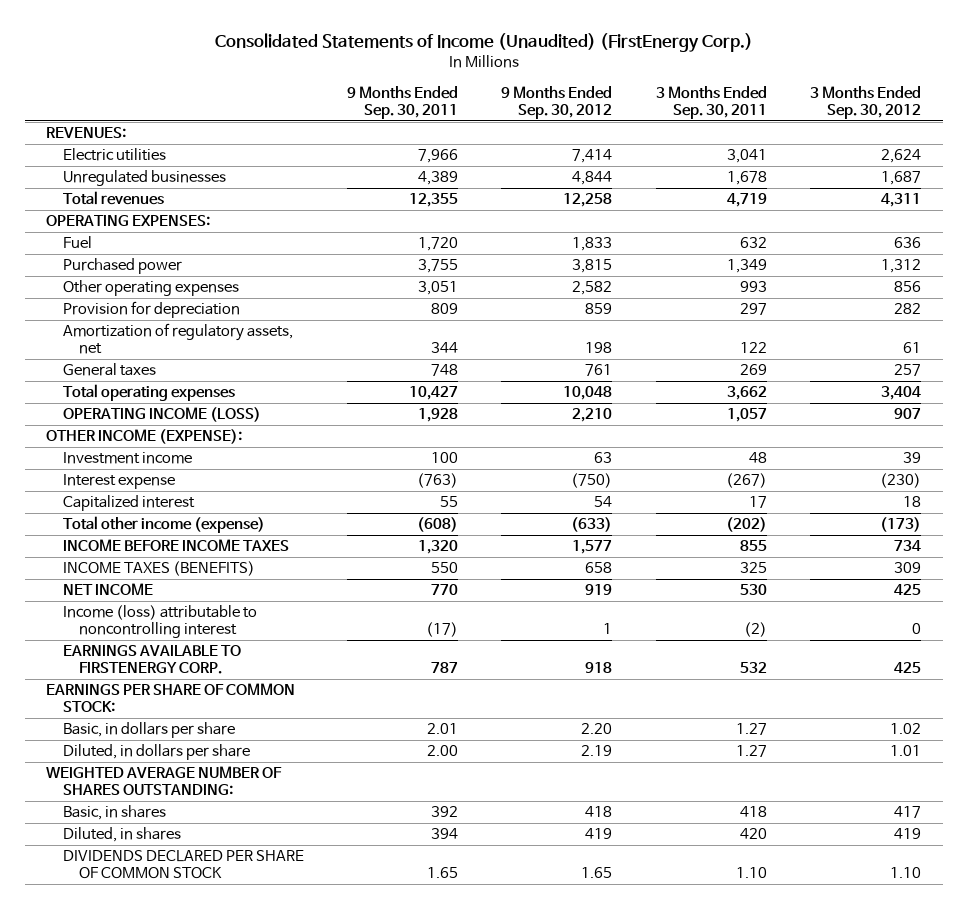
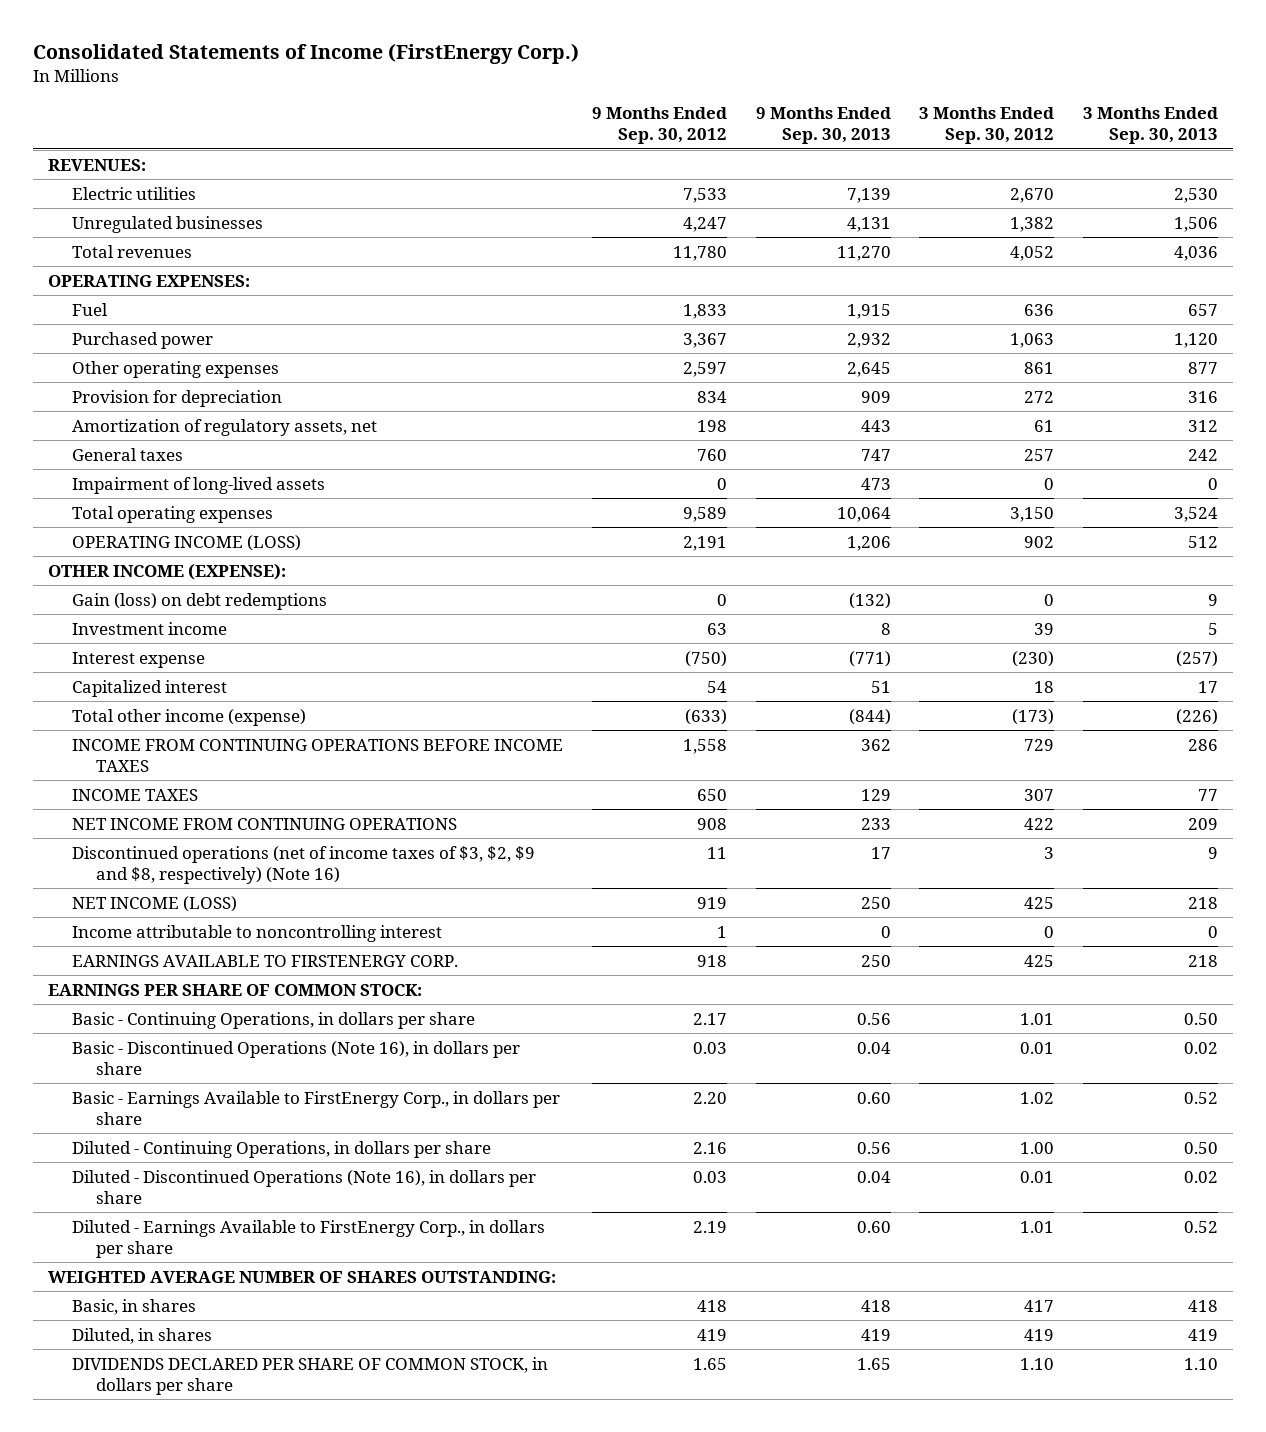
[214,33,753,53] Consolidated Statements of Income (Unaudited) (FirstEnergy Corp.) -> [33,43,580,65] Consolidated Statements of Income (FirstEnergy Corp.)
[346,85,458,119] 9 Months Ended Sep. 30, 2011 -> none
[655,85,767,119] 3 Months Ended Sep. 30, 2011 -> none
none -> [755,107,891,145] 9 Months Ended Sep. 30, 2013
none -> [1083,107,1219,145] 3 Months Ended Sep. 30, 2013
[572,149,613,164] 7,414 -> [682,187,727,203] 7,533
[881,149,922,164] 2,624 -> [1010,187,1055,203] 2,670
[572,171,613,186] 4,844 -> [682,216,727,232] 4,247
[881,171,922,186] 1,687 -> [1010,216,1055,232] 1,382
[563,193,613,208] 12,258 -> [672,245,727,261] 11,780
[881,193,922,208] 4,311 -> [1010,245,1055,261] 4,052
[572,259,613,274] 3,815 -> [682,332,727,348] 3,367
[881,259,922,274] 1,312 -> [1010,332,1055,348] 1,063
[572,281,613,296] 2,582 -> [682,361,727,377] 2,597
[894,281,922,293] 856 -> [1024,361,1055,374] 861
[585,303,613,315] 859 -> [696,390,727,403] 834
[894,303,922,315] 282 -> [1024,390,1055,403] 272
[585,364,613,377] 761 -> [696,448,727,461] 760
none -> [71,476,325,494] Impairment of long-lived assets
[563,386,613,401] 10,048 -> [682,506,727,522] 9,589
[881,386,922,401] 3,404 -> [1010,506,1055,522] 3,150
[572,408,613,423] 2,210 -> [682,535,727,551] 2,191
[894,408,922,420] 907 -> [1024,535,1055,548] 902
none -> [71,592,327,610] Gain (loss) on debt redemptions
[62,539,289,552] INCOME BEFORE INCOME TAXES -> [71,738,563,772] INCOME FROM CONTINUING OPERATIONS BEFORE INCOME TAXES
[572,540,613,555] 1,577 -> [682,738,727,754] 1,558
[894,540,922,552] 734 -> [1024,738,1055,751] 729
[62,561,255,577] INCOME TAXES (BENEFITS) -> [71,788,198,801] INCOME TAXES
[585,562,613,574] 658 -> [696,788,727,801] 650
[894,562,922,574] 309 -> [1024,788,1055,801] 307
none -> [71,817,457,830] NET INCOME FROM CONTINUING OPERATIONS
none -> [71,845,535,884] Discontinued operations (net of income taxes of $3, $2, $9 and $8, respectively) (Note 16)
[62,583,153,596] NET INCOME -> [71,895,237,912] NET INCOME (LOSS)
[62,605,257,639] Income (loss) attributable to noncontrolling interest -> [71,924,442,942] Income attributable to noncontrolling interest
none -> [71,1011,475,1029] Basic - Continuing Operations, in dollars per share
none -> [71,1040,520,1075] Basic - Discontinued Operations (Note 16), in dollars per share
[62,722,235,739] Basic, in dollars per share -> [71,1090,560,1125] Basic - Earnings Available to FirstEnergy Corp., in dollars per share
none -> [71,1140,491,1158] Diluted - Continuing Operations, in dollars per share
none -> [71,1169,536,1204] Diluted - Discontinued Operations (Note 16), in dollars per share
[62,744,250,761] Diluted, in dollars per share -> [71,1219,545,1258] Diluted - Earnings Available to FirstEnergy Corp., in dollars per share
[62,850,304,880] DIVIDENDS DECLARED PER SHARE OF COMMON STOCK -> [71,1356,548,1395] DIVIDENDS DECLARED PER SHARE OF COMMON STOCK, in dollars per share

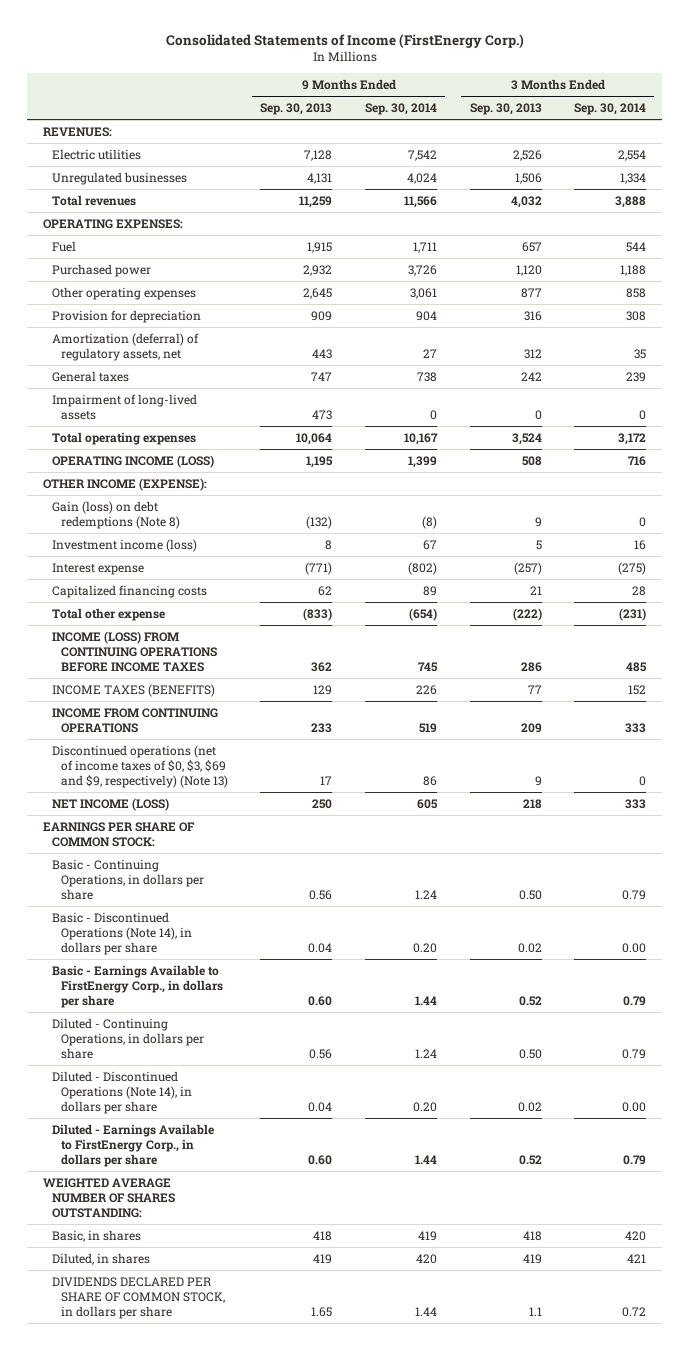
[591,107,727,145] 9 Months Ended Sep. 30, 2012 -> none
[919,107,1055,145] 3 Months Ended Sep. 30, 2012 -> none
none -> [365,102,438,115] Sep. 30, 2014
none -> [574,102,647,115] Sep. 30, 2014
[846,187,891,203] 7,139 -> [304,149,333,161] 7,128
[1174,187,1219,203] 2,530 -> [512,149,542,161] 2,526
[836,245,891,261] 11,270 -> [299,195,333,208] 11,259
[1174,245,1219,261] 4,036 -> [510,195,542,208] 4,032
[71,418,377,436] Amortization of regulatory assets, net -> [51,332,199,361] Amortization (deferral) of regulatory assets, net
[846,535,891,551] 1,206 -> [306,455,334,468] 1,195
[1188,535,1219,548] 512 -> [521,455,542,466] 508
[71,592,327,610] Gain (loss) on debt redemptions -> [51,500,180,529] Gain (loss) on debt redemptions (Note 8)
[71,621,227,635] Investment income -> [51,538,197,552] Investment income (loss)
[71,679,227,697] Capitalized interest -> [51,584,207,598] Capitalized financing costs
[870,680,891,693] 51 -> [318,585,333,596] 62
[1198,680,1219,693] 17 -> [529,585,542,595] 21
[71,708,306,726] Total other income (expense) -> [51,607,165,621] Total other expense
[848,708,891,725] (844) -> [303,607,333,621] (833)
[1176,708,1219,725] (226) -> [512,607,542,621] (222)
[71,738,563,772] INCOME FROM CONTINUING OPERATIONS BEFORE INCOME TAXES -> [51,630,217,672] INCOME (LOSS) FROM CONTINUING OPERATIONS BEFORE INCOME TAXES
[71,788,198,801] INCOME TAXES -> [51,683,215,697] INCOME TAXES (BENEFITS)
[71,817,457,830] NET INCOME FROM CONTINUING OPERATIONS -> [51,707,218,733] INCOME FROM CONTINUING OPERATIONS
[71,845,535,884] Discontinued operations (net of income taxes of $3, $2, $9 and $8, respectively) (Note 16) -> [51,744,228,788] Discontinued operations (net of income taxes of $0, $3, $69 and $9, respectively) (Note 13)
[71,924,442,942] Income attributable to noncontrolling interest -> none
[71,954,458,967] EARNINGS AVAILABLE TO FIRSTENERGY CORP. -> none
[71,1040,520,1075] Basic - Discontinued Operations (Note 16), in dollars per share -> [51,911,192,955] Basic - Discontinued Operations (Note 14), in dollars per share
[71,1169,536,1204] Diluted - Discontinued Operations (Note 16), in dollars per share -> [51,1070,192,1114] Diluted - Discontinued Operations (Note 14), in dollars per share
[1184,1357,1219,1370] 1.10 -> [528,1306,542,1316] 1.1

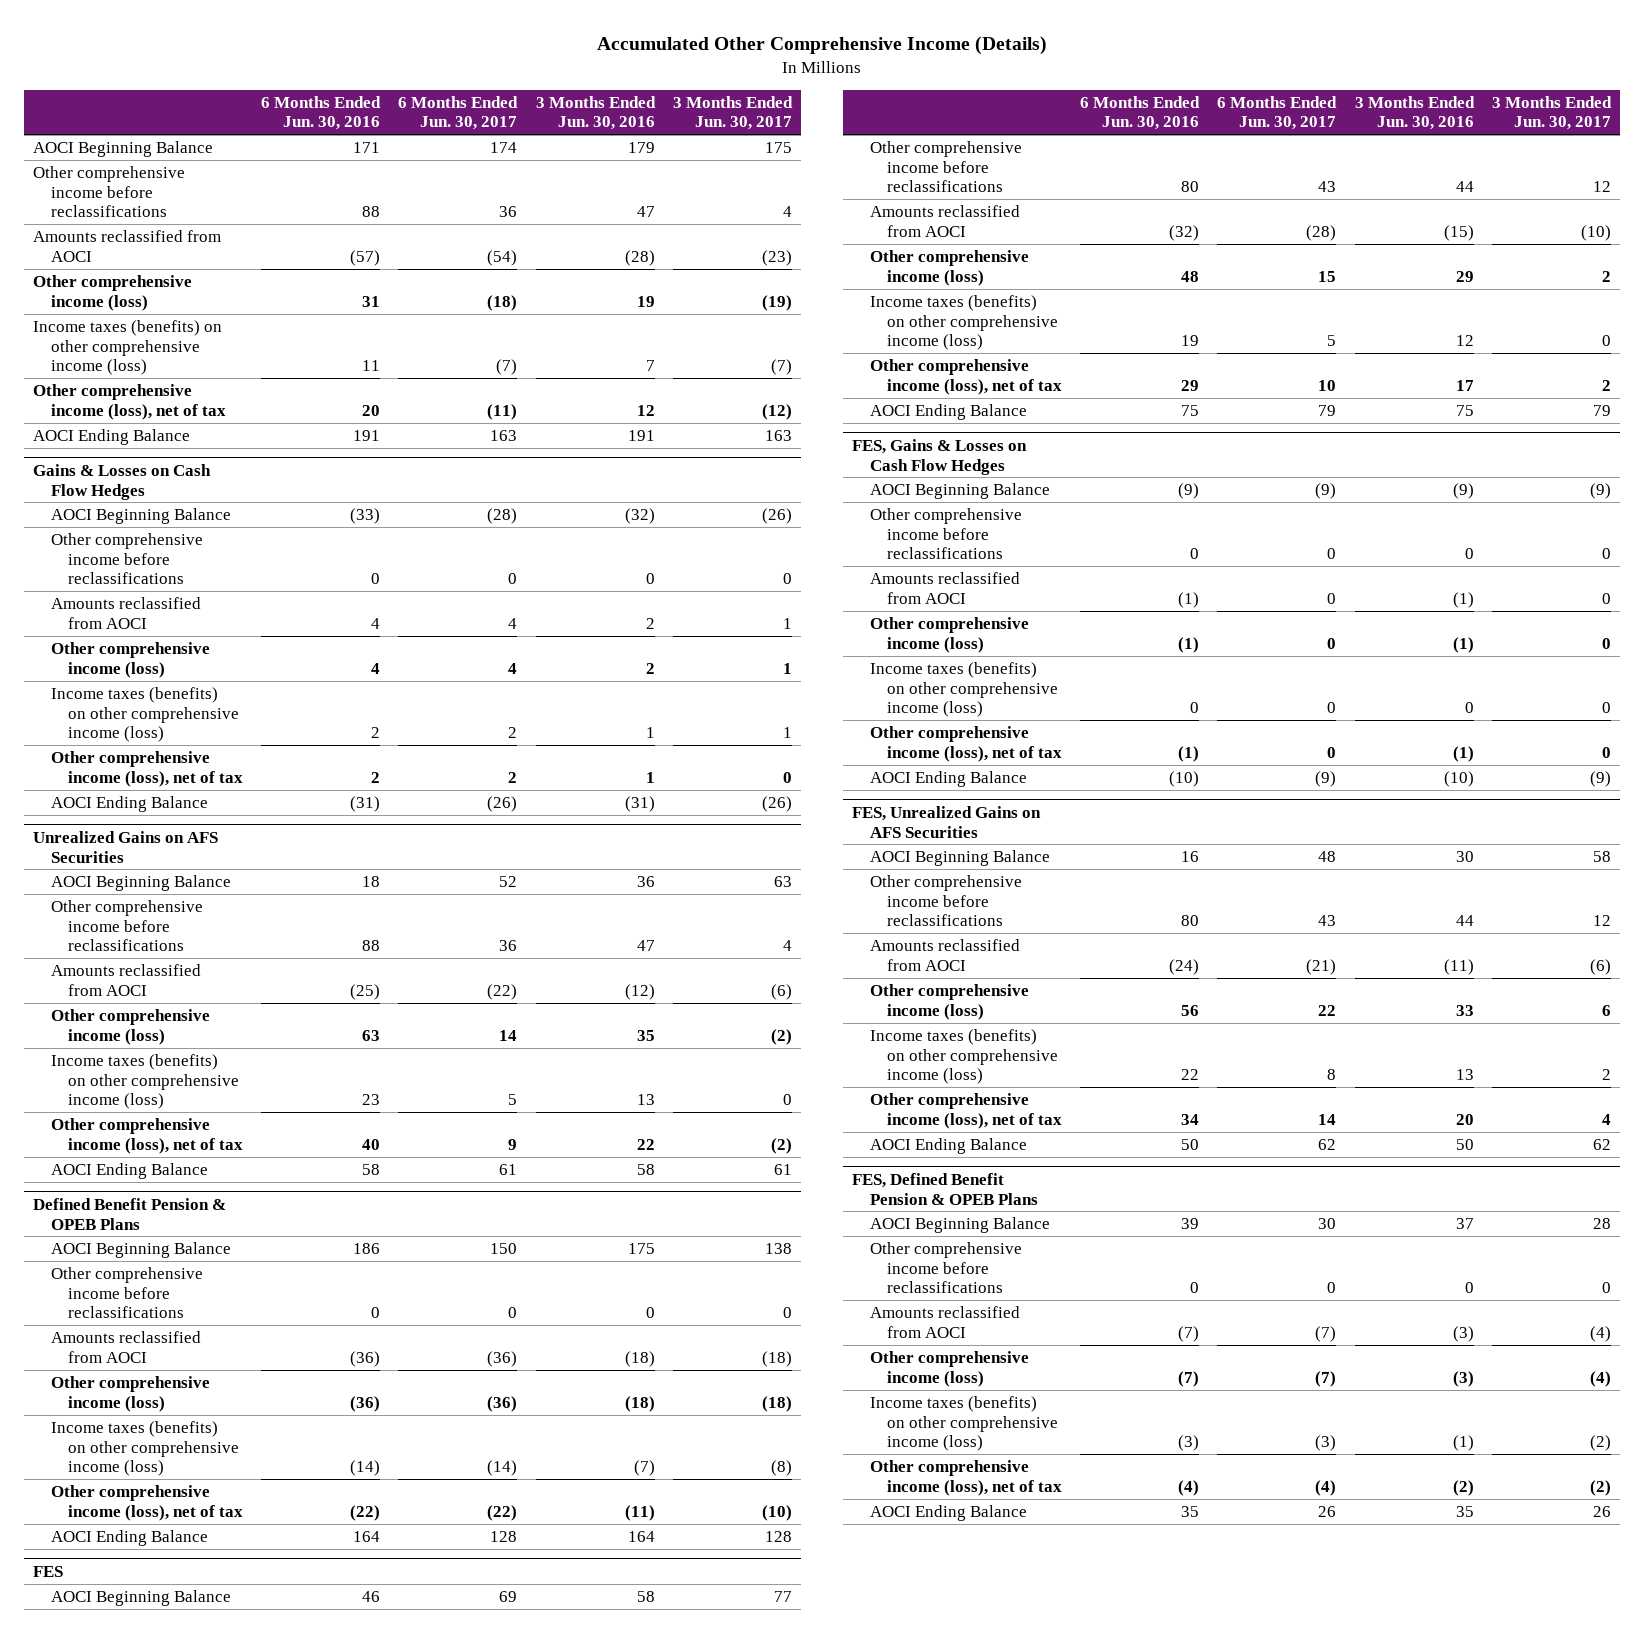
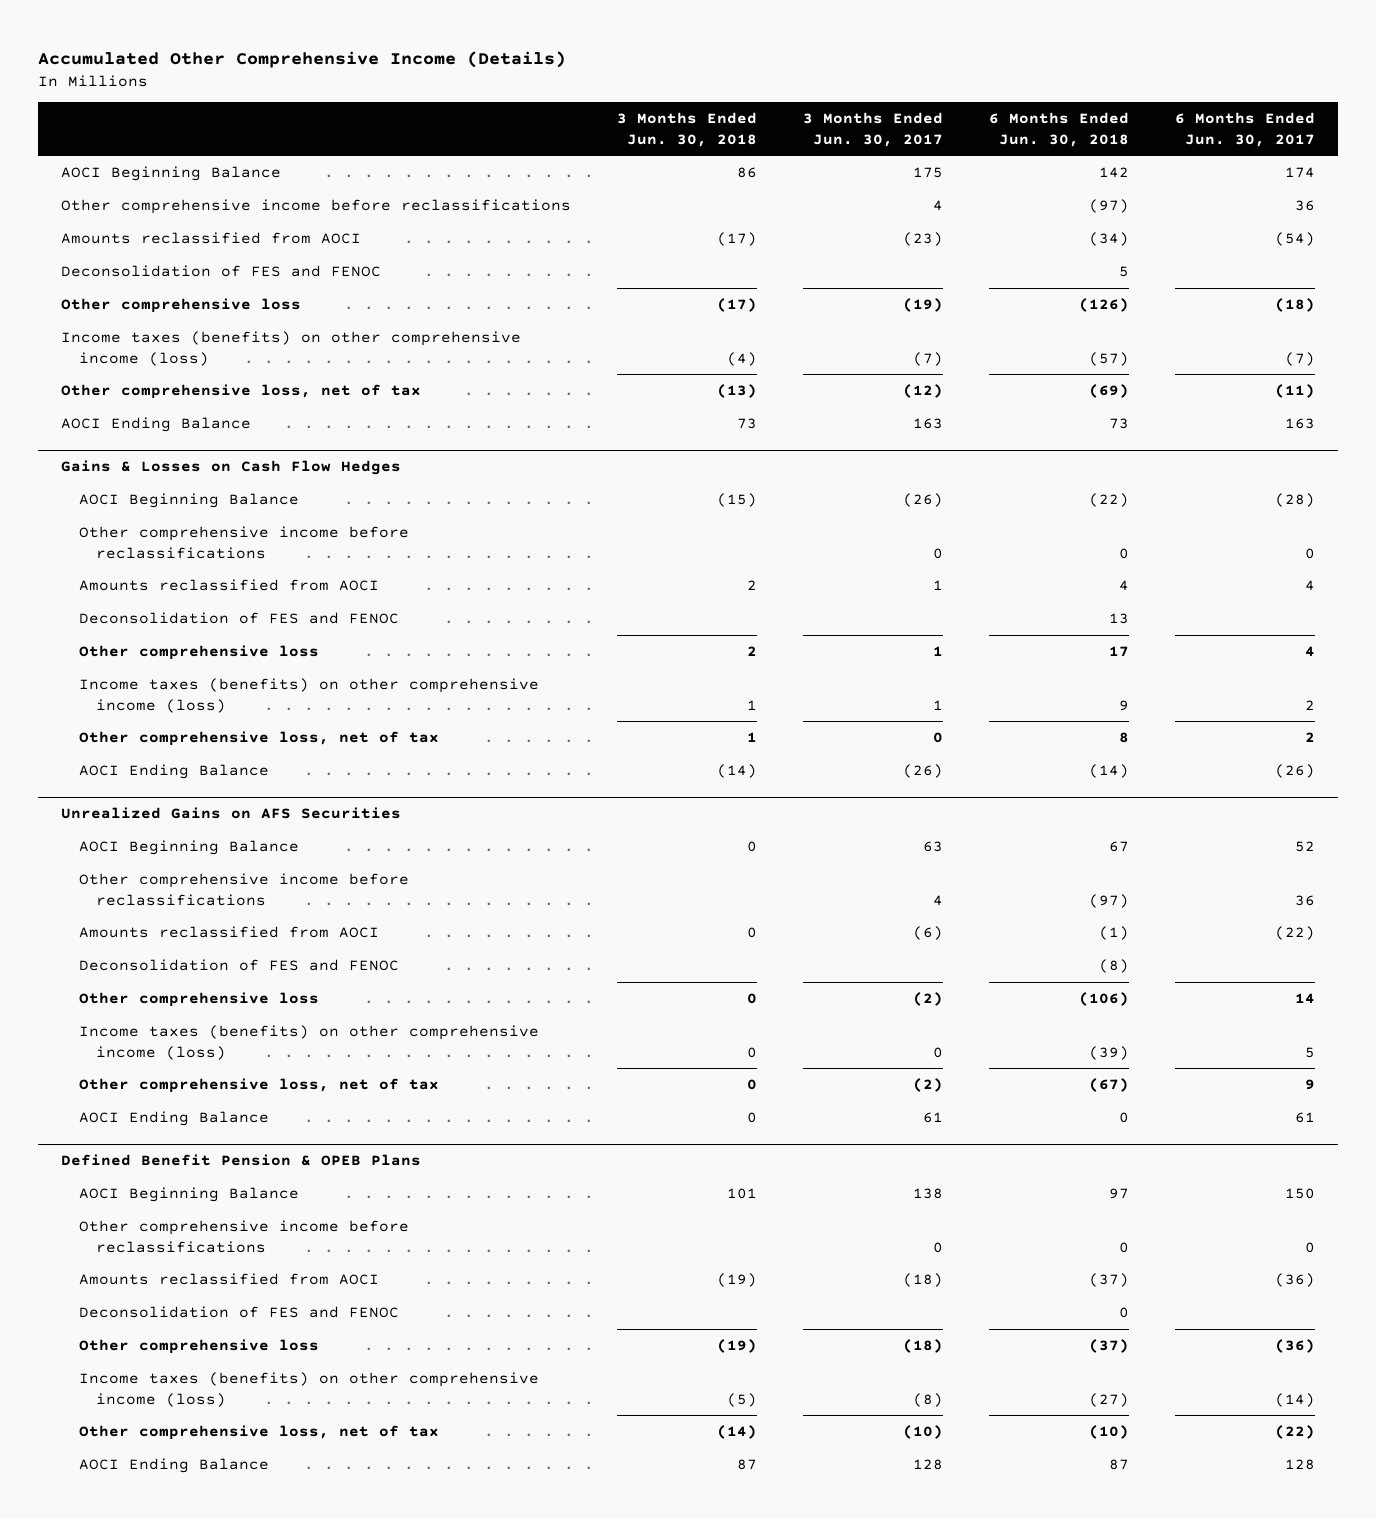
[261,95,382,131] 6 Months Ended Jun. 30, 2016 -> none
[535,95,656,131] 3 Months Ended Jun. 30, 2016 -> none
none -> [617,112,758,147] 3 Months Ended Jun. 30, 2018
none -> [988,112,1129,147] 6 Months Ended Jun. 30, 2018
none -> [61,265,382,278] Deconsolidation of FES and FENOC
[33,274,193,311] Other comprehensive income (loss) -> [61,298,302,314] Other comprehensive loss
[33,383,226,420] Other comprehensive income (loss), net of tax -> [61,384,422,400] Other comprehensive loss, net of tax
none -> [78,612,399,625] Deconsolidation of FES and FENOC
[50,641,210,678] Other comprehensive income (loss) -> [78,645,319,661] Other comprehensive loss
[50,750,243,787] Other comprehensive income (loss), net of tax -> [78,731,439,747] Other comprehensive loss, net of tax
none -> [78,959,399,972] Deconsolidation of FES and FENOC
[50,1008,210,1045] Other comprehensive income (loss) -> [78,992,319,1008] Other comprehensive loss
[50,1117,243,1154] Other comprehensive income (loss), net of tax -> [78,1078,439,1094] Other comprehensive loss, net of tax
none -> [78,1306,399,1319] Deconsolidation of FES and FENOC
[50,1375,210,1412] Other comprehensive income (loss) -> [78,1339,319,1355] Other comprehensive loss
[50,1484,243,1521] Other comprehensive income (loss), net of tax -> [78,1425,439,1441] Other comprehensive loss, net of tax
[33,1565,64,1577] FES -> none
[50,1589,231,1606] AOCI Beginning Balance -> none
[869,140,1022,193] Other comprehensive income before reclassifications -> none
[869,204,1020,237] Amounts reclassified from AOCI -> none
[869,249,1029,286] Other comprehensive income (loss) -> none
[869,294,1058,351] Income taxes (benefits) on other comprehensive income (loss) -> none
[869,358,1062,395] Other comprehensive income (loss), net of tax -> none
[869,403,1027,420] AOCI Ending Balance -> none
[852,438,1028,475] FES, Gains & Losses on Cash Flow Hedges -> none
[869,482,1050,499] AOCI Beginning Balance -> none
[869,507,1022,560] Other comprehensive income before reclassifications -> none
[869,571,1020,604] Amounts reclassified from AOCI -> none
[869,616,1029,653] Other comprehensive income (loss) -> none
[869,661,1058,718] Income taxes (benefits) on other comprehensive income (loss) -> none
[869,725,1062,762] Other comprehensive income (loss), net of tax -> none
[869,770,1027,787] AOCI Ending Balance -> none
[852,805,1042,838] FES, Unrealized Gains on AFS Securities -> none
[869,849,1050,866] AOCI Beginning Balance -> none
[869,874,1022,927] Other comprehensive income before reclassifications -> none
[869,938,1020,971] Amounts reclassified from AOCI -> none
[869,983,1029,1020] Other comprehensive income (loss) -> none
[869,1028,1058,1085] Income taxes (benefits) on other comprehensive income (loss) -> none
[869,1092,1062,1129] Other comprehensive income (loss), net of tax -> none
[869,1137,1027,1154] AOCI Ending Balance -> none
[852,1172,1038,1205] FES, Defined Benefit Pension & OPEB Plans -> none
[869,1216,1050,1233] AOCI Beginning Balance -> none
[869,1241,1022,1294] Other comprehensive income before reclassifications -> none
[869,1305,1020,1338] Amounts reclassified from AOCI -> none
[869,1350,1029,1387] Other comprehensive income (loss) -> none
[869,1395,1058,1452] Income taxes (benefits) on other comprehensive income (loss) -> none
[869,1459,1062,1496] Other comprehensive income (loss), net of tax -> none
[869,1504,1027,1521] AOCI Ending Balance -> none

